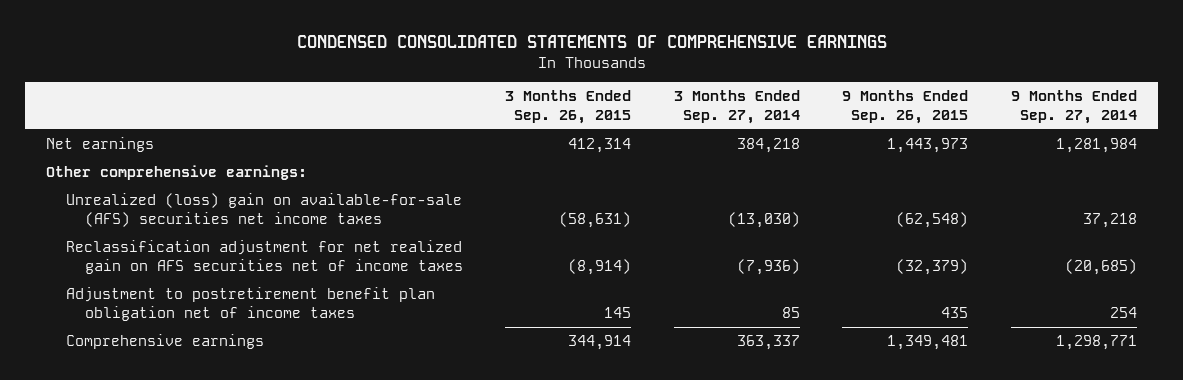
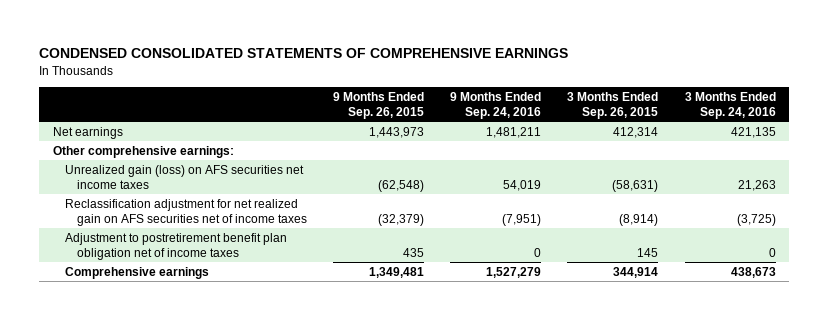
[673,90,800,125] 3 Months Ended Sep. 27, 2014 -> none
[1010,90,1137,125] 9 Months Ended Sep. 27, 2014 -> none
none -> [450,91,542,120] 9 Months Ended Sep. 24, 2016
none -> [684,91,776,120] 3 Months Ended Sep. 24, 2016
[65,192,462,228] Unrealized (loss) gain on available-for-sale (AFS) securities net income taxes -> [64,164,304,190] Unrealized gain (loss) on AFS securities net income taxes

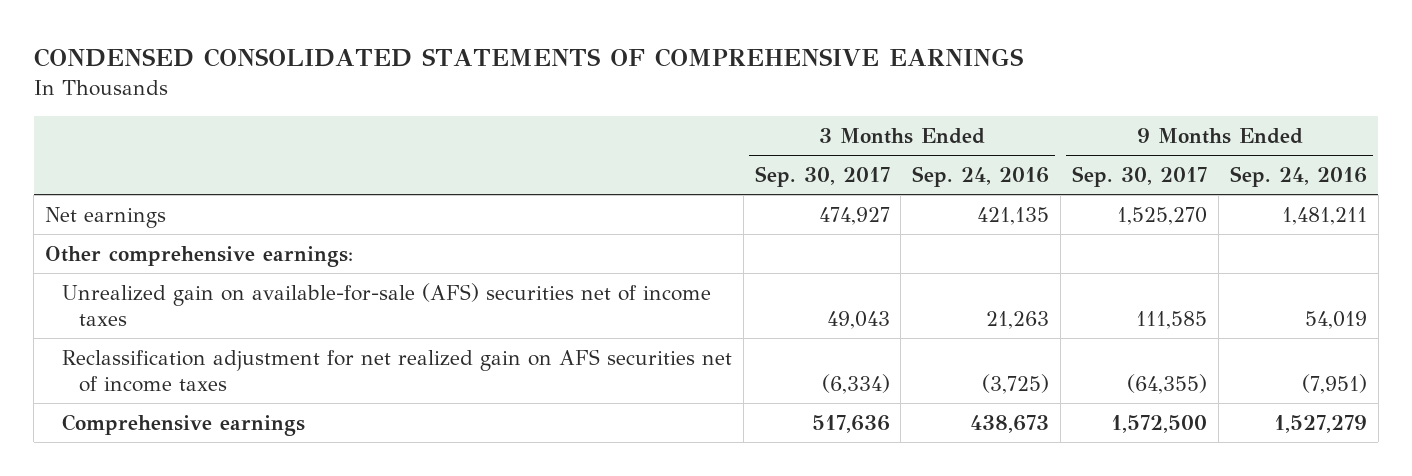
[333,91,425,120] 9 Months Ended Sep. 26, 2015 -> none
[567,91,659,120] 3 Months Ended Sep. 26, 2015 -> none
none -> [754,166,890,188] Sep. 30, 2017
none -> [1072,166,1208,188] Sep. 30, 2017
[64,164,304,190] Unrealized gain (loss) on AFS securities net income taxes -> [61,282,711,326] Unrealized gain on available-for-sale (AFS) securities net of income taxes
[64,232,287,261] Adjustment to postretirement benefit plan obligation net of income taxes -> none

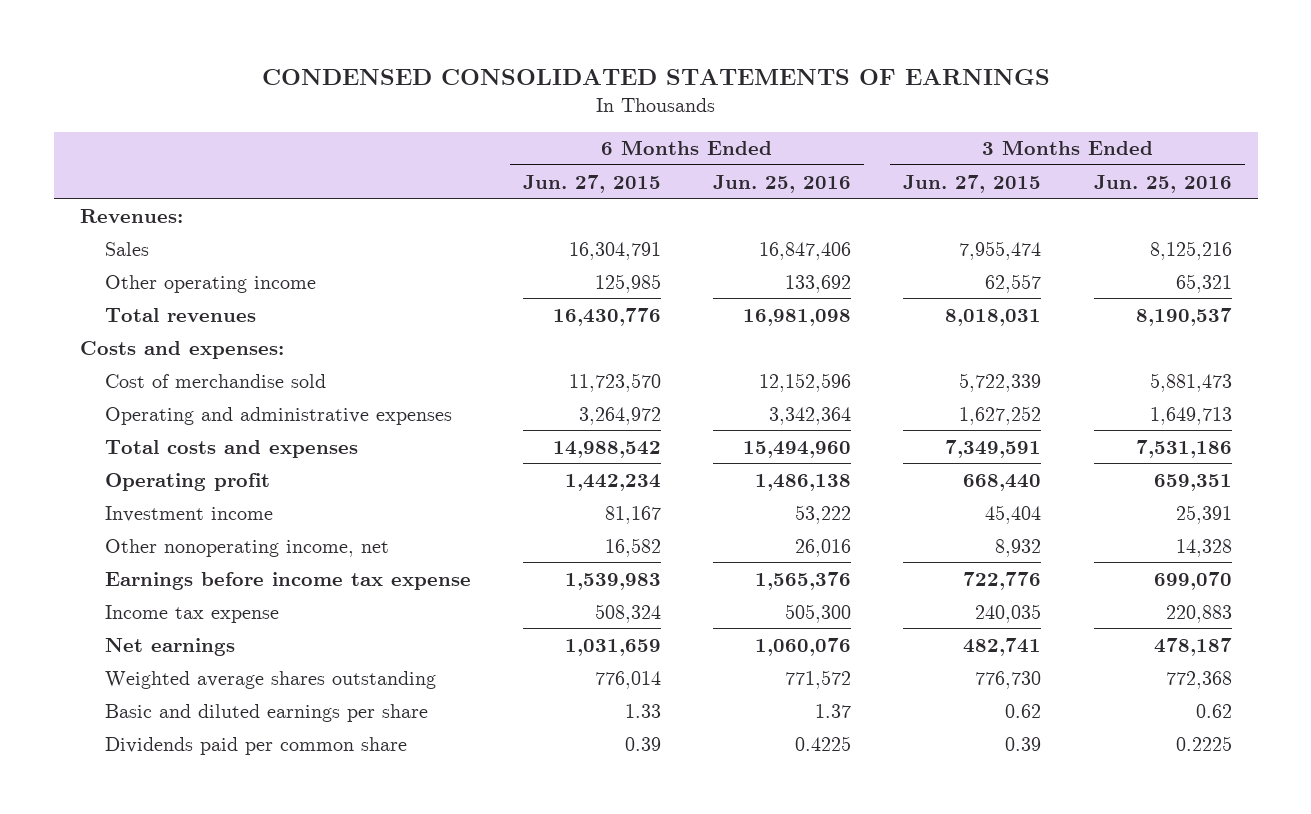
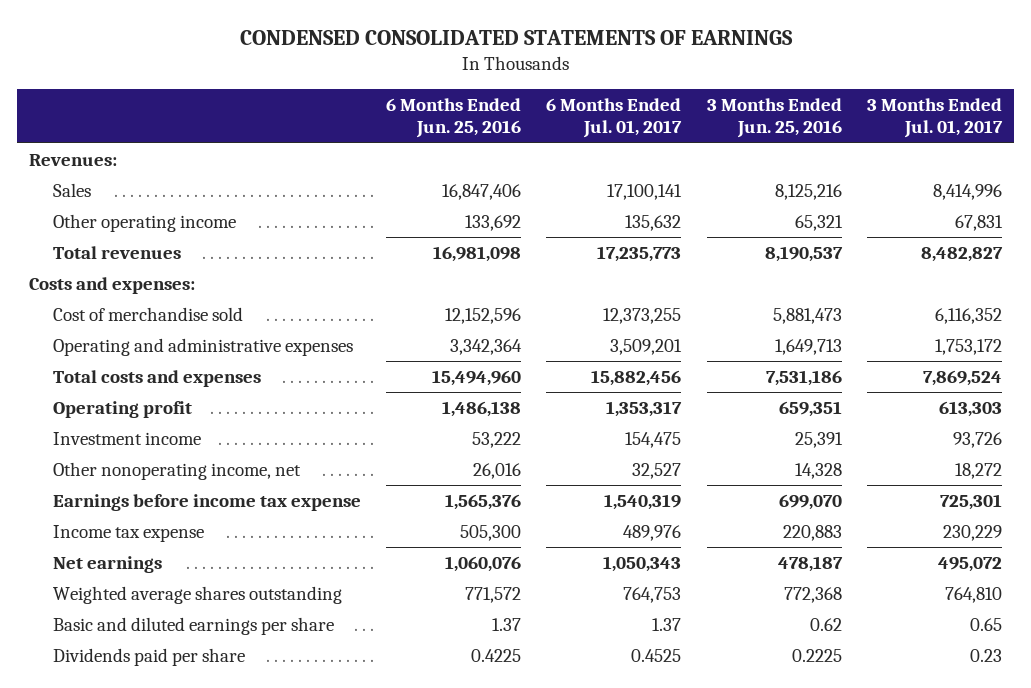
[522,174,661,193] Jun. 27, 2015 -> none
[903,174,1042,193] Jun. 27, 2015 -> none
none -> [546,97,683,139] 6 Months Ended Jul. 01, 2017
none -> [866,97,1003,139] 3 Months Ended Jul. 01, 2017
[104,736,407,755] Dividends paid per common share -> [53,647,246,666] Dividends paid per share

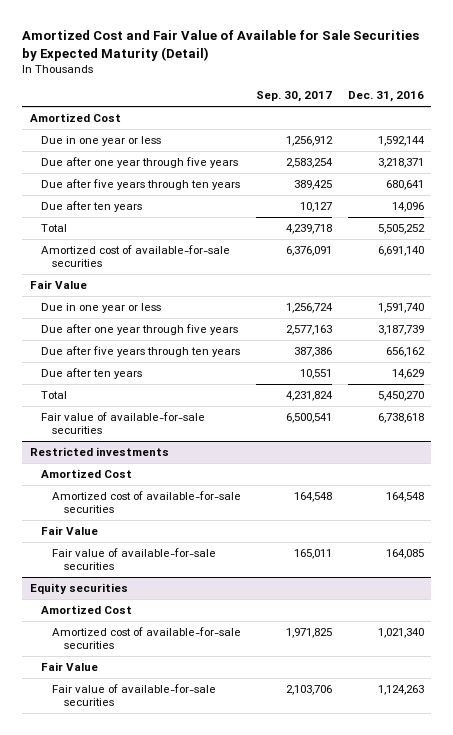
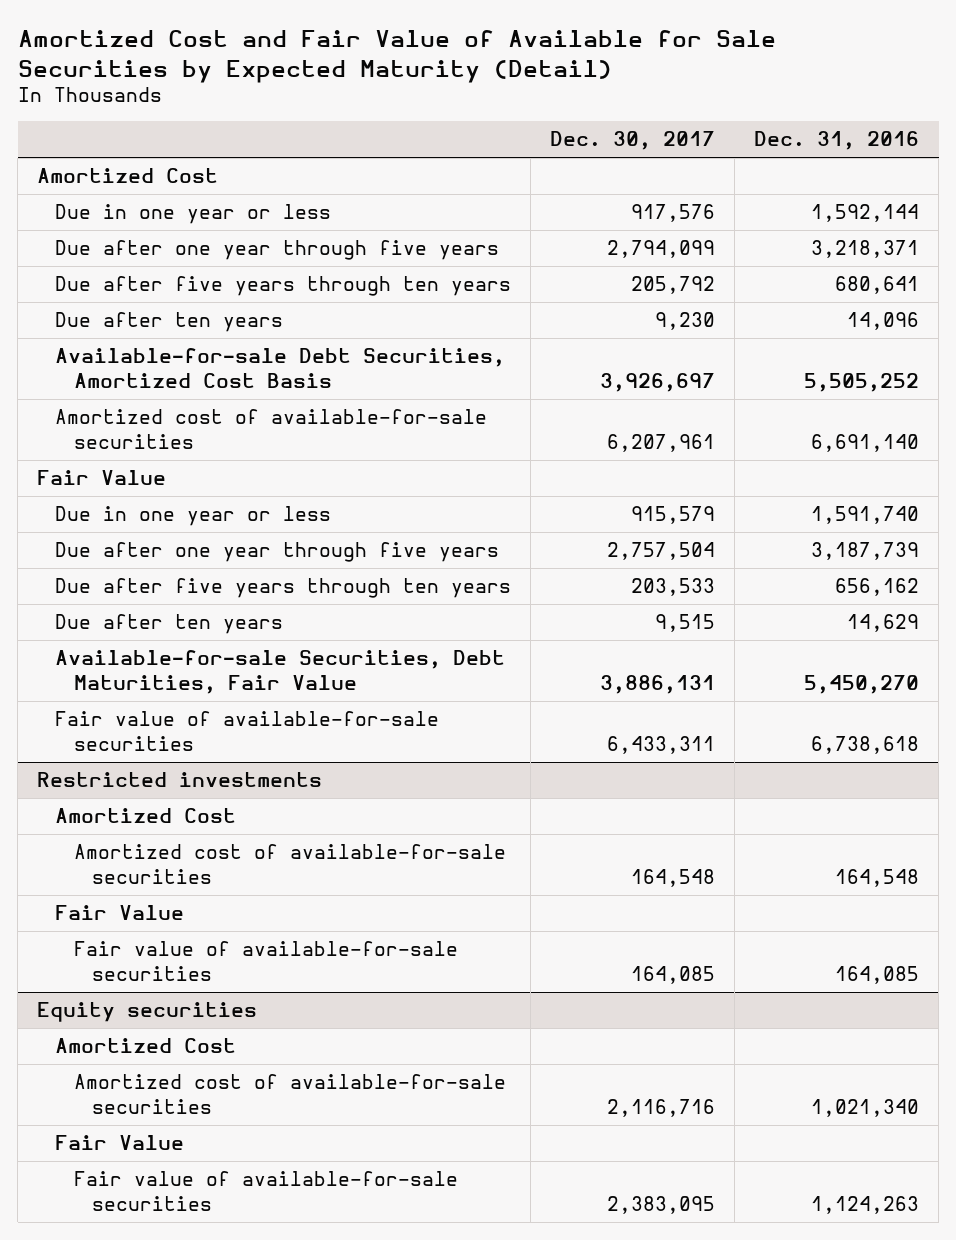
[256,91,333,103] Sep. 30, 2017 -> none
none -> [550,131,716,151] Dec. 30, 2017
[41,224,68,233] Total -> [55,348,506,388] Available-for-sale Debt Securities, Amortized Cost Basis
[41,391,68,400] Total -> [55,650,506,694] Available-for-sale Securities, Debt Maturities, Fair Value

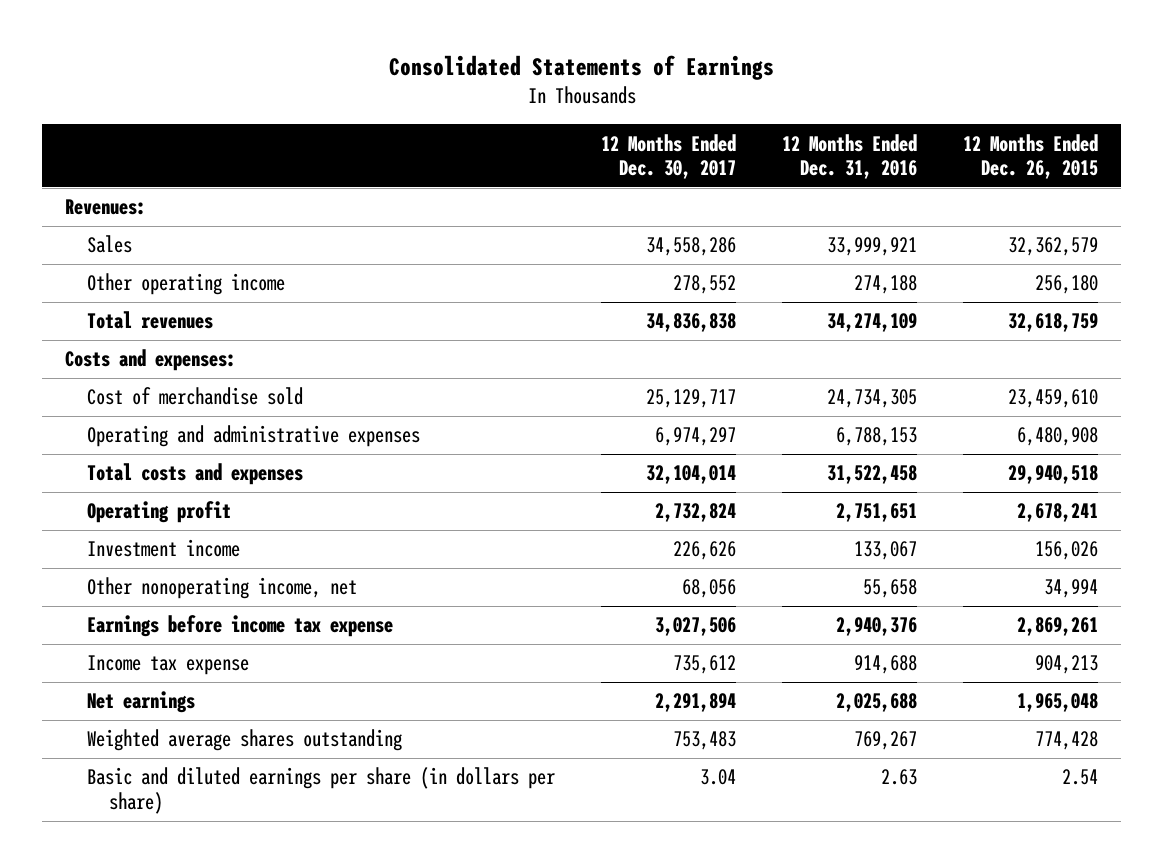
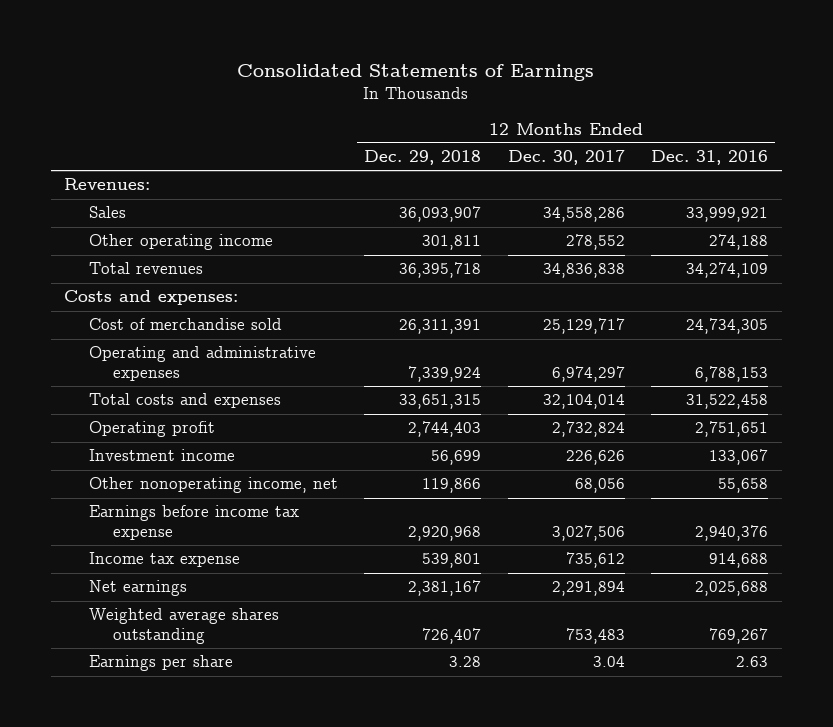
[963,133,1099,180] 12 Months Ended Dec. 26, 2015 -> none
none -> [364,150,482,166] Dec. 29, 2018
[87,767,556,815] Basic and diluted earnings per share (in dollars per share) -> [88,655,233,672] Earnings per share

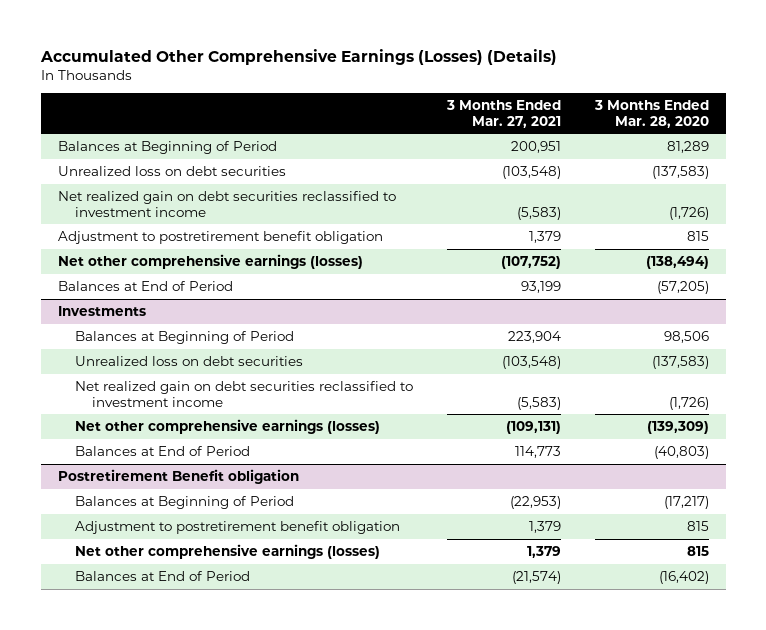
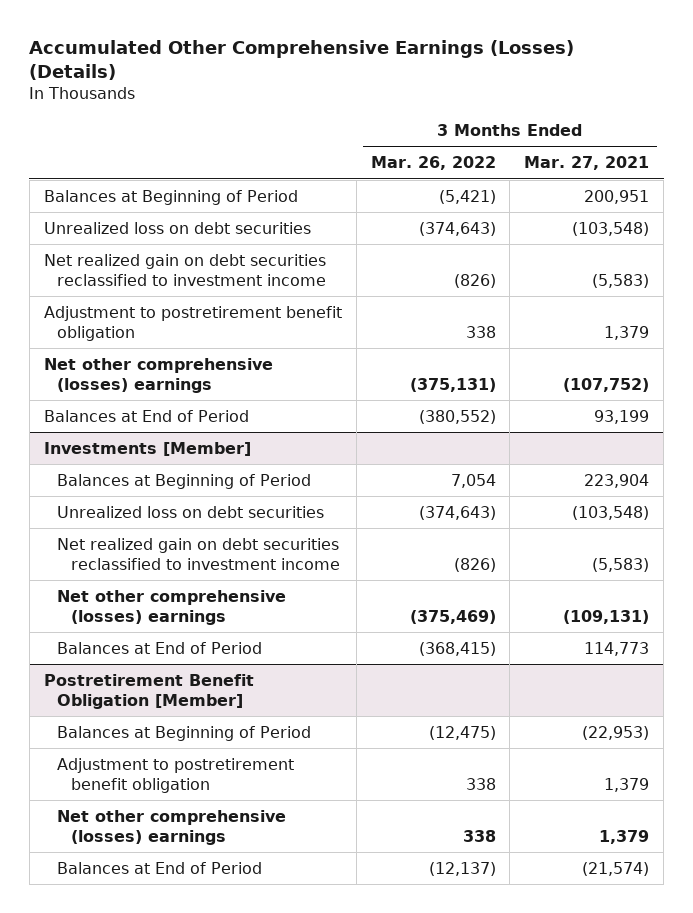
[593,100,709,128] 3 Months Ended Mar. 28, 2020 -> none
none -> [370,156,496,171] Mar. 26, 2022
[57,253,363,269] Net other comprehensive earnings (losses) -> [43,357,273,393] Net other comprehensive (losses) earnings
[57,305,146,316] Investments -> [43,441,251,456] Investments [Member]
[74,418,380,434] Net other comprehensive earnings (losses) -> [57,589,287,625] Net other comprehensive (losses) earnings
[57,468,299,484] Postretirement Benefit obligation -> [43,673,254,709] Postretirement Benefit Obligation [Member]
[74,543,380,559] Net other comprehensive earnings (losses) -> [57,809,287,845] Net other comprehensive (losses) earnings

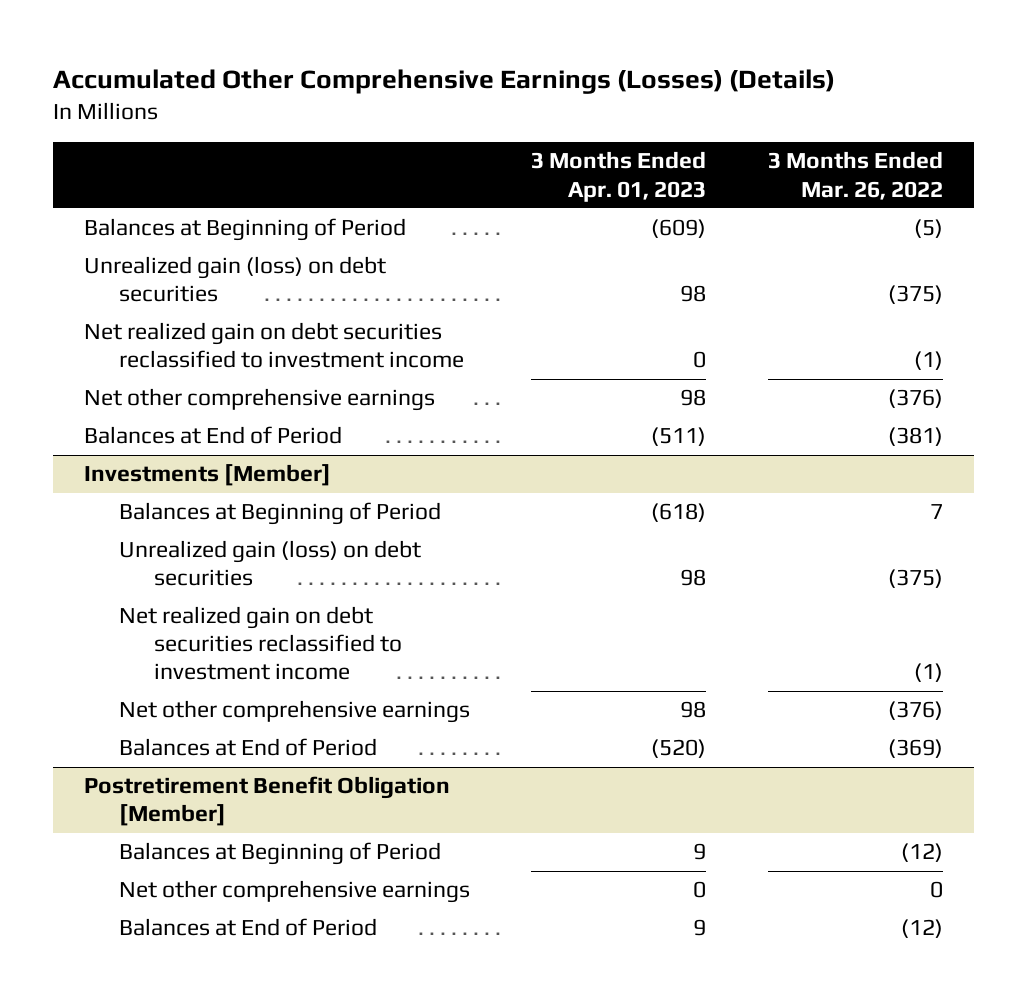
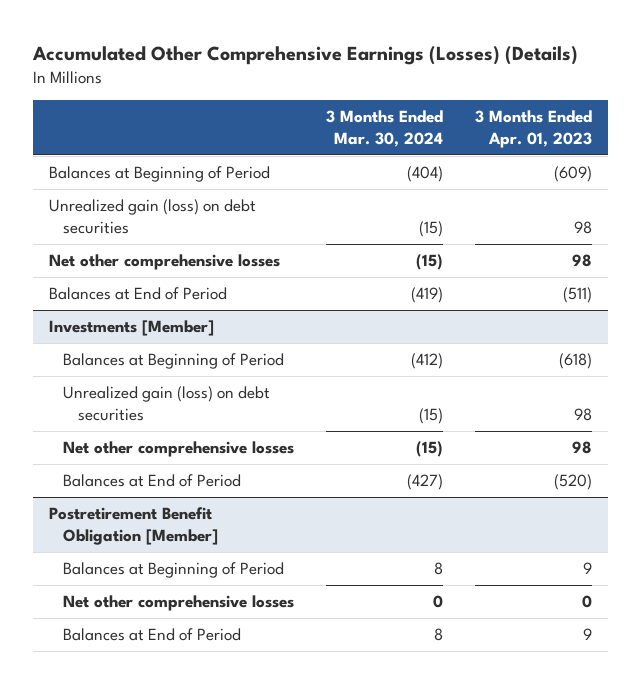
[768,151,944,200] 3 Months Ended Mar. 26, 2022 -> none
none -> [326,110,444,148] 3 Months Ended Mar. 30, 2024
[83,322,464,369] Net realized gain on debt securities reclassified to investment income -> none
[83,388,435,412] Net other comprehensive earnings -> [48,254,280,271] Net other comprehensive losses
[118,606,403,681] Net realized gain on debt securities reclassified to investment income -> none
[118,700,470,724] Net other comprehensive earnings -> [63,441,295,458] Net other comprehensive losses
[118,880,470,904] Net other comprehensive earnings -> [63,595,295,612] Net other comprehensive losses

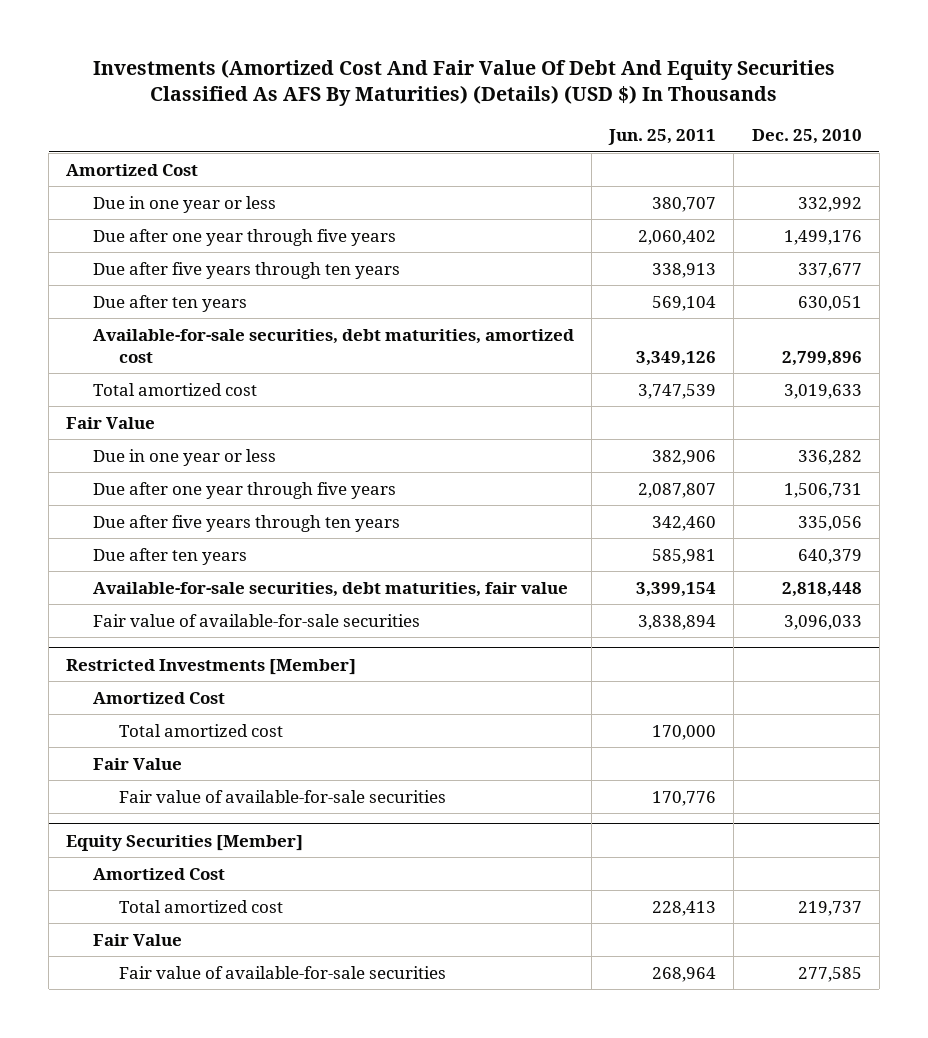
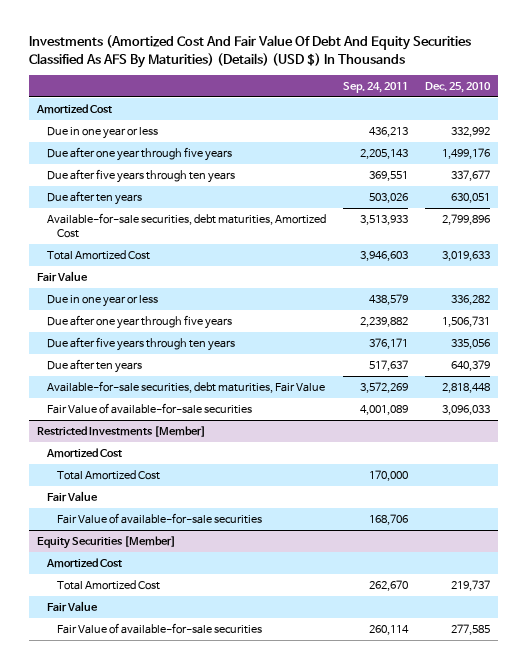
[608,129,717,146] Jun. 25, 2011 -> none
none -> [342,82,408,94] Sep. 24, 2011
[92,328,574,363] Available-for-sale securities, debt maturities, amortized cost -> [47,212,327,239] Available-for-sale securities, debt maturities, Amortized Cost
[92,382,257,396] Total amortized cost -> [47,249,151,260] Total Amortized Cost
[92,581,568,597] Available-for-sale securities, debt maturities, fair value -> [47,380,326,393] Available-for-sale securities, debt maturities, Fair Value
[92,613,420,627] Fair value of available-for-sale securities -> [47,402,253,414] Fair Value of available-for-sale securities
[119,723,284,737] Total amortized cost -> [56,469,160,480] Total Amortized Cost
[119,789,447,803] Fair value of available-for-sale securities -> [56,512,262,524] Fair Value of available-for-sale securities
[119,899,284,913] Total amortized cost -> [56,579,160,590] Total Amortized Cost
[119,965,447,979] Fair value of available-for-sale securities -> [56,622,262,634] Fair Value of available-for-sale securities

